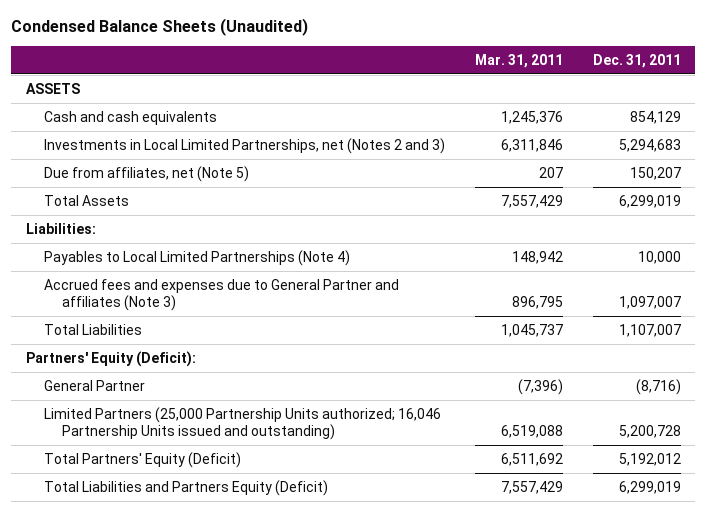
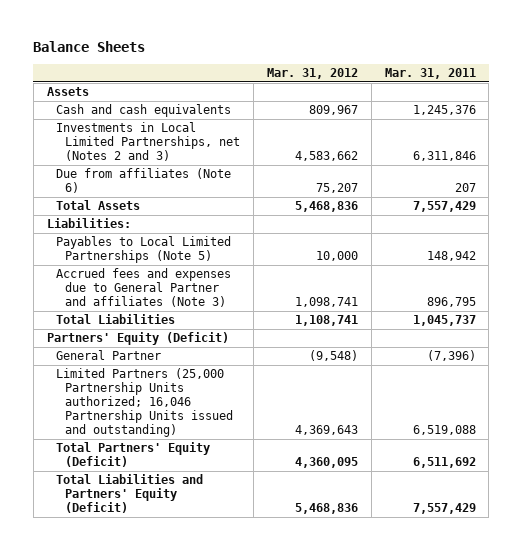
[11,18,309,37] Condensed Balance Sheets (Unaudited) -> [33,40,146,52] Balance Sheets
[592,54,681,69] Dec. 31, 2011 -> none
none -> [266,68,358,80] Mar. 31, 2012
[25,82,80,94] ASSETS -> [46,87,89,97] Assets
[44,165,250,182] Due from affiliates, net (Note 5) -> [55,168,231,194] Due from affiliates (Note 6)
[44,249,351,266] Payables to Local Limited Partnerships (Note 4) -> [55,236,231,264] Payables to Local Limited Partnerships (Note 5)
[25,350,196,367] Partners' Equity (Deficit): -> [46,332,229,346] Partners' Equity (Deficit)
[44,479,329,496] Total Liabilities and Partners Equity (Deficit) -> [55,474,203,514] Total Liabilities and Partners' Equity (Deficit)

